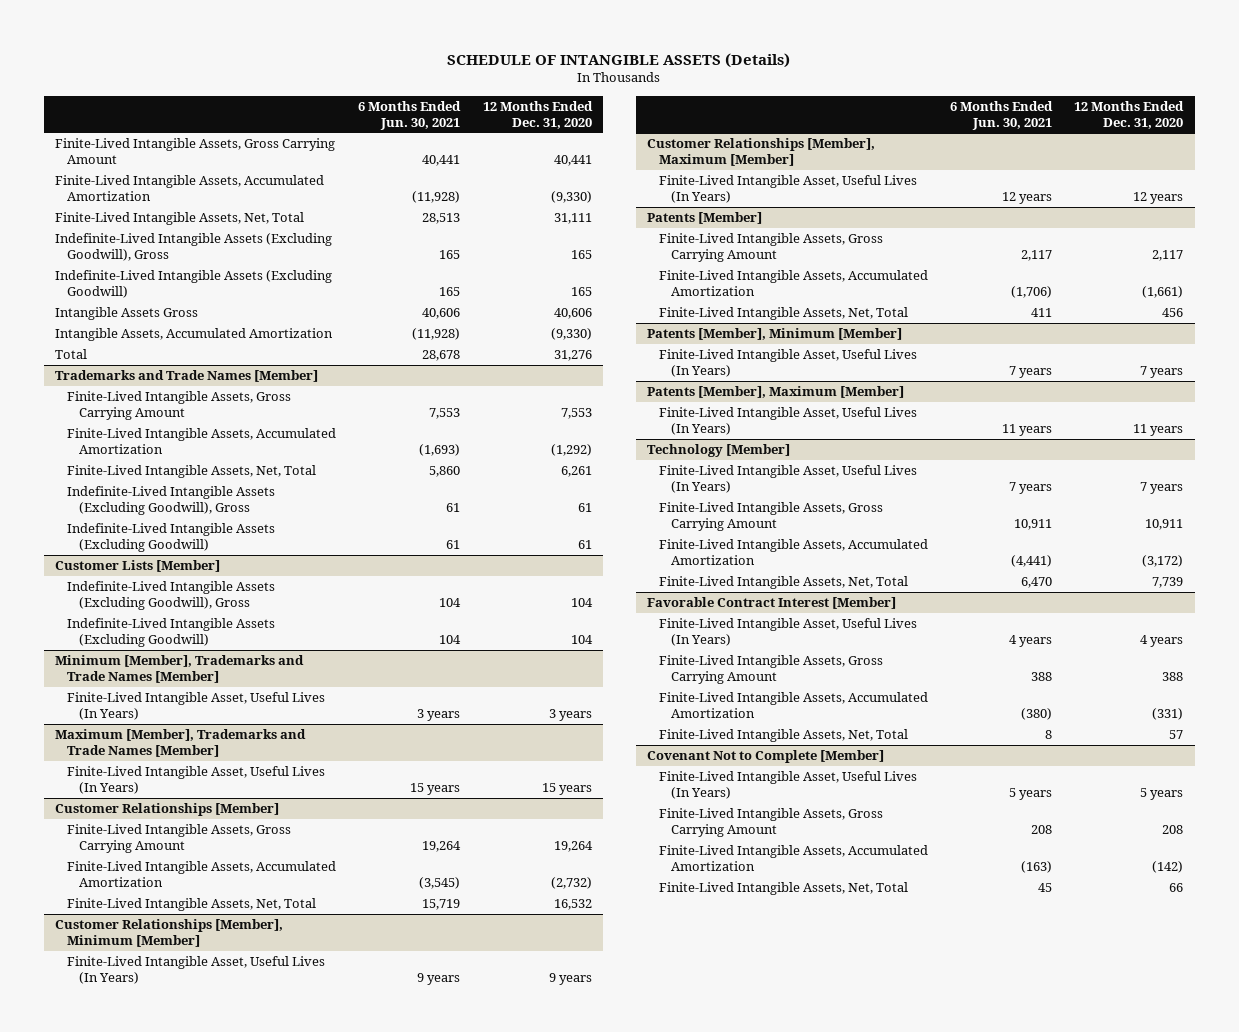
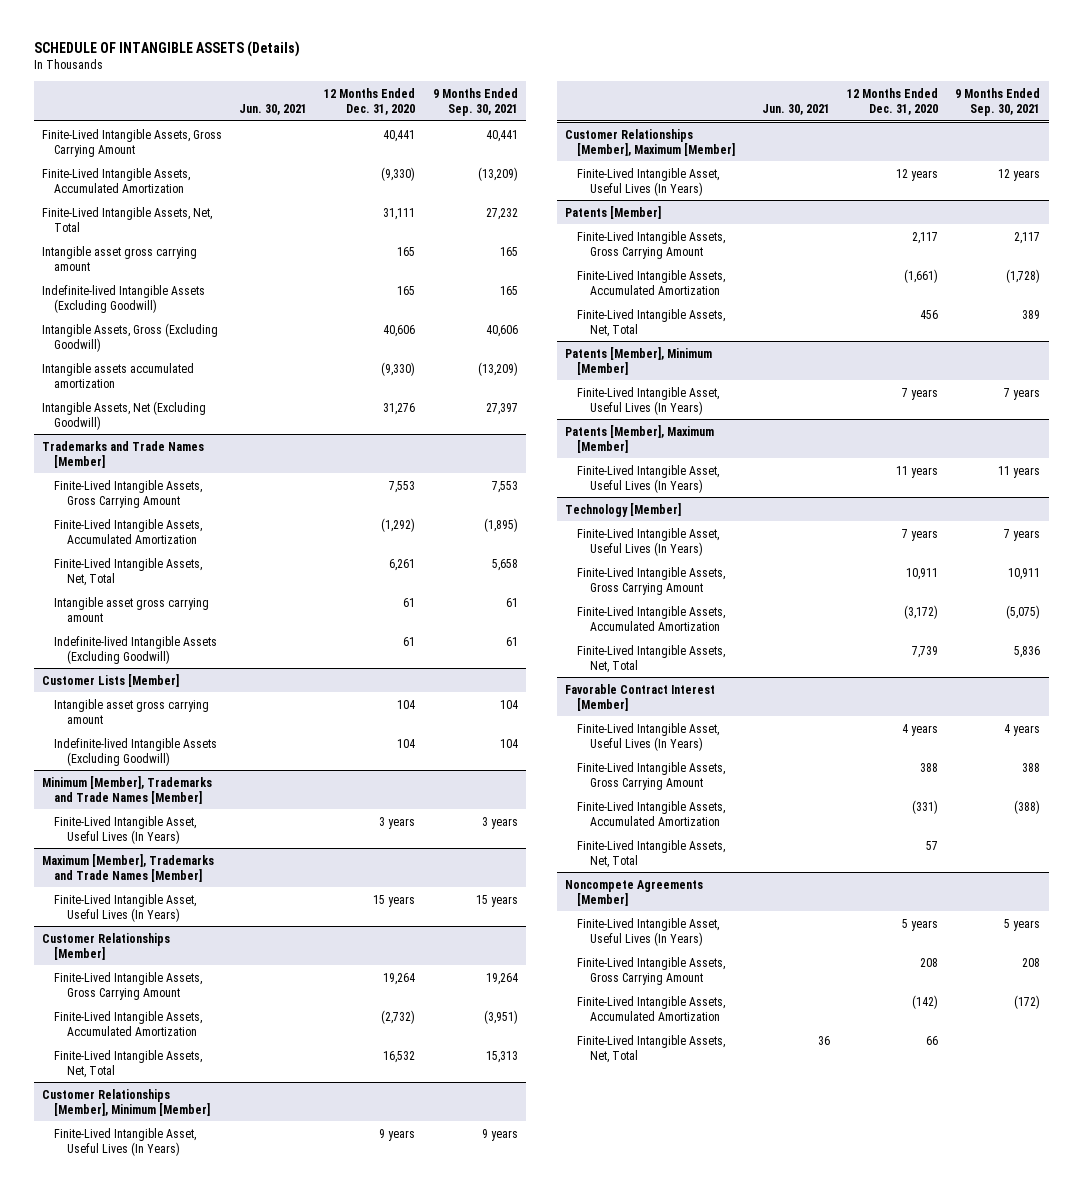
[358,100,462,130] 6 Months Ended Jun. 30, 2021 -> none
none -> [239,104,308,116] Jun. 30, 2021
none -> [432,87,518,117] 9 Months Ended Sep. 30, 2021
[55,233,333,261] Indefinite-Lived Intangible Assets (Excluding Goodwill), Gross -> [42,245,198,271] Intangible asset gross carrying amount
[55,270,333,298] Indefinite-Lived Intangible Assets (Excluding Goodwill) -> [42,284,206,313] Indefinite-lived Intangible Assets (Excluding Goodwill)
[55,307,199,321] Intangible Assets Gross -> [42,322,219,352] Intangible Assets, Gross (Excluding Goodwill)
[55,328,334,342] Intangible Assets, Accumulated Amortization -> [42,362,195,388] Intangible assets accumulated amortization
[55,349,88,360] Total -> [42,400,207,430] Intangible Assets, Net (Excluding Goodwill)
[67,486,276,515] Indefinite-Lived Intangible Assets (Excluding Goodwill), Gross -> [54,596,210,622] Intangible asset gross carrying amount
[67,523,276,552] Indefinite-Lived Intangible Assets (Excluding Goodwill) -> [54,635,218,664] Indefinite-lived Intangible Assets (Excluding Goodwill)
[67,581,276,610] Indefinite-Lived Intangible Assets (Excluding Goodwill), Gross -> [54,698,210,724] Intangible asset gross carrying amount
[67,618,276,647] Indefinite-Lived Intangible Assets (Excluding Goodwill) -> [54,737,218,766] Indefinite-lived Intangible Assets (Excluding Goodwill)
[646,750,884,764] Covenant Not to Complete [Member] -> [565,879,704,906] Noncompete Agreements [Member]

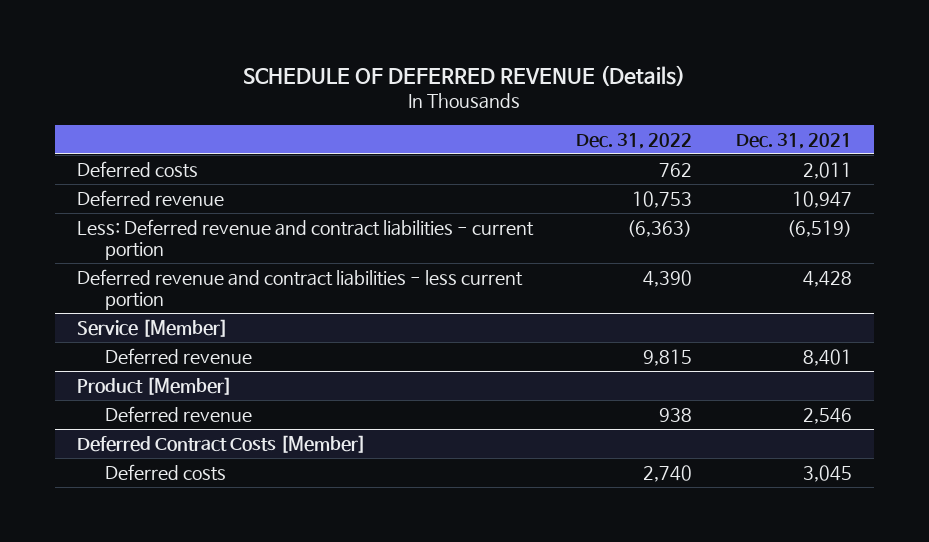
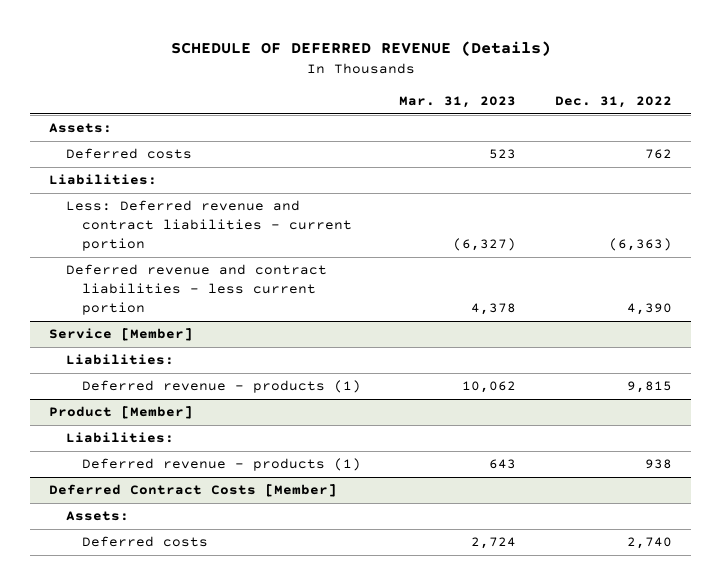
[735,132,852,149] Dec. 31, 2021 -> none
none -> [399,95,517,108] Mar. 31, 2023
none -> [49,123,113,134] Assets:
[76,190,224,207] Deferred revenue -> none
none -> [49,174,158,186] Liabilities:
none -> [65,354,174,366] Liabilities:
[104,348,252,365] Deferred revenue -> [82,380,362,394] Deferred revenue - products (1)
none -> [65,432,174,444] Liabilities:
[104,406,252,423] Deferred revenue -> [82,458,362,472] Deferred revenue - products (1)
none -> [65,511,129,522] Assets:

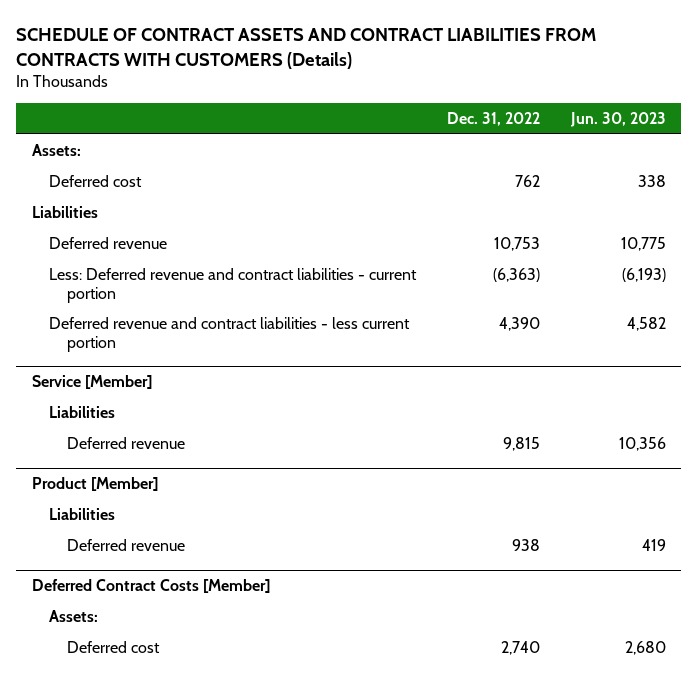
[170,40,551,56] SCHEDULE OF DEFERRED REVENUE (Details) -> [16,27,597,69] SCHEDULE OF CONTRACT ASSETS AND CONTRACT LIABILITIES FROM CONTRACTS WITH CUSTOMERS (Details)
[399,95,517,108] Mar. 31, 2023 -> none
none -> [569,111,666,127] Jun. 30, 2023
[65,148,192,160] Deferred costs -> [49,174,143,187] Deferred cost
[49,174,158,186] Liabilities: -> [31,205,98,218] Liabilities
none -> [49,236,168,249] Deferred revenue
[65,354,174,366] Liabilities: -> [49,405,116,418] Liabilities
[82,380,362,394] Deferred revenue - products (1) -> [67,436,186,449] Deferred revenue
[65,432,174,444] Liabilities: -> [49,507,116,520] Liabilities
[82,458,362,472] Deferred revenue - products (1) -> [67,538,186,551] Deferred revenue
[82,536,209,548] Deferred costs -> [67,640,161,653] Deferred cost

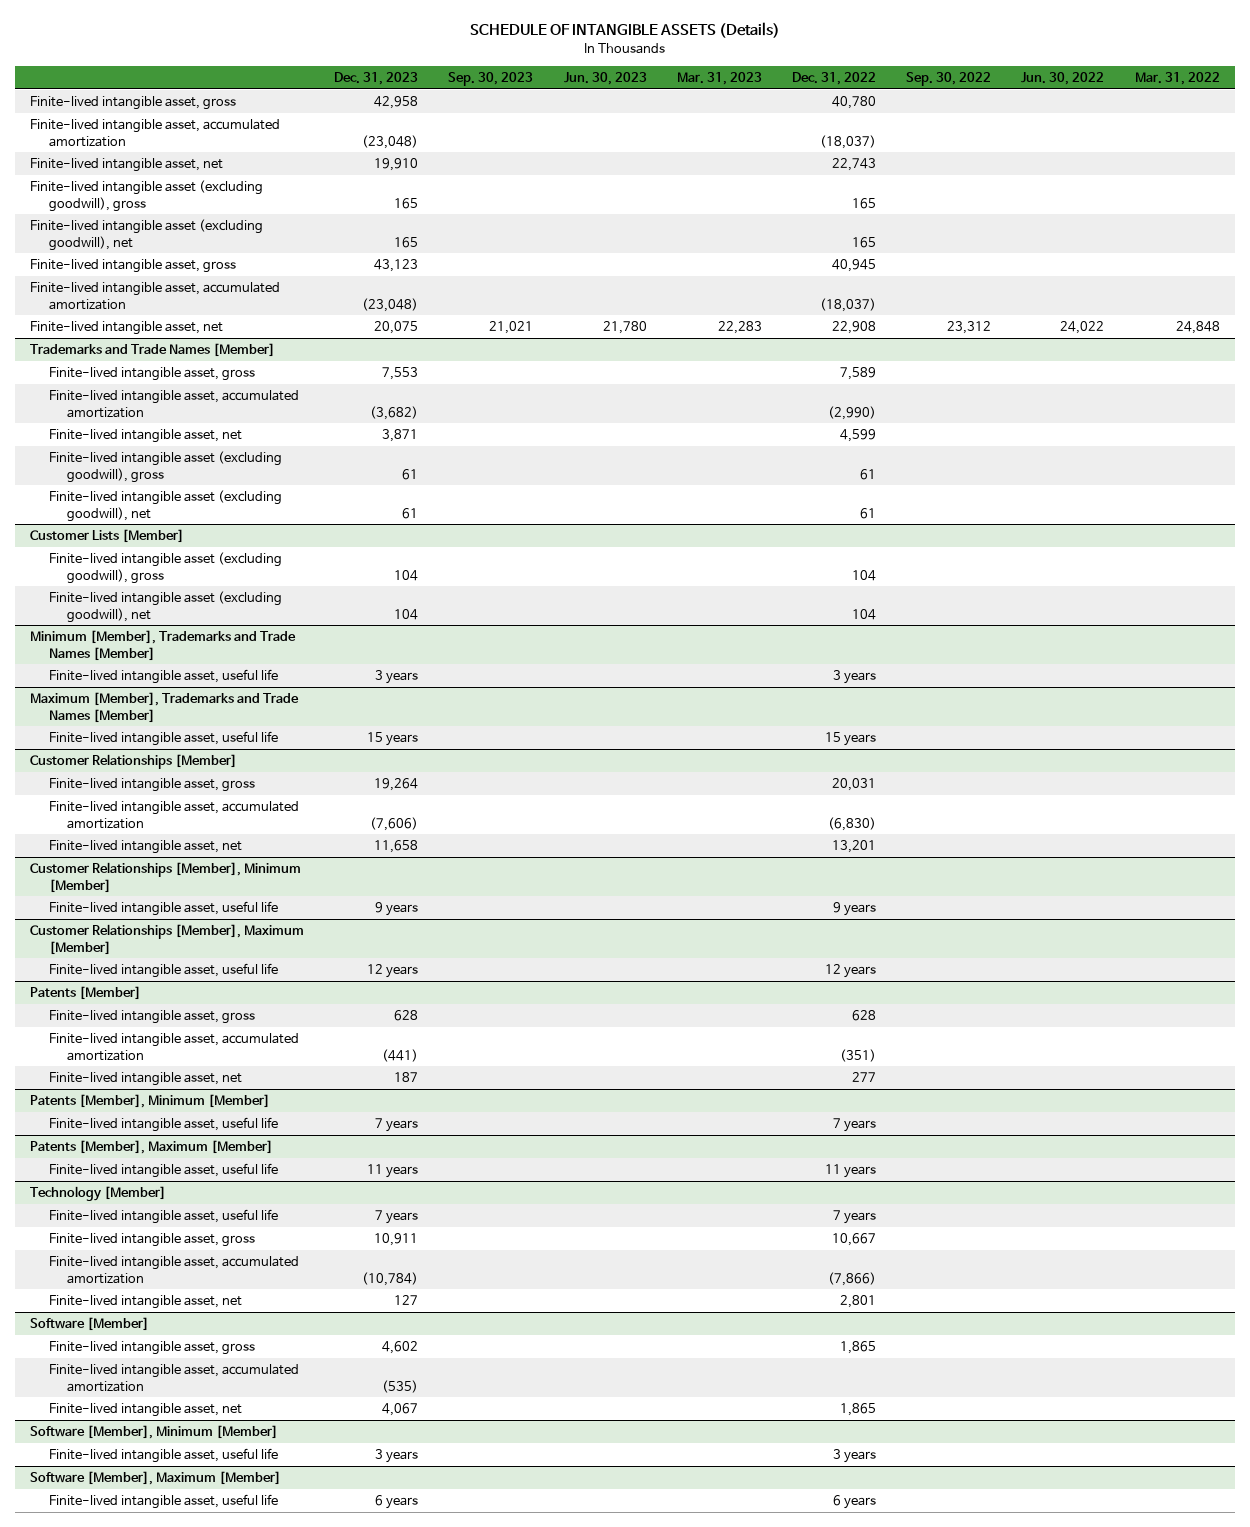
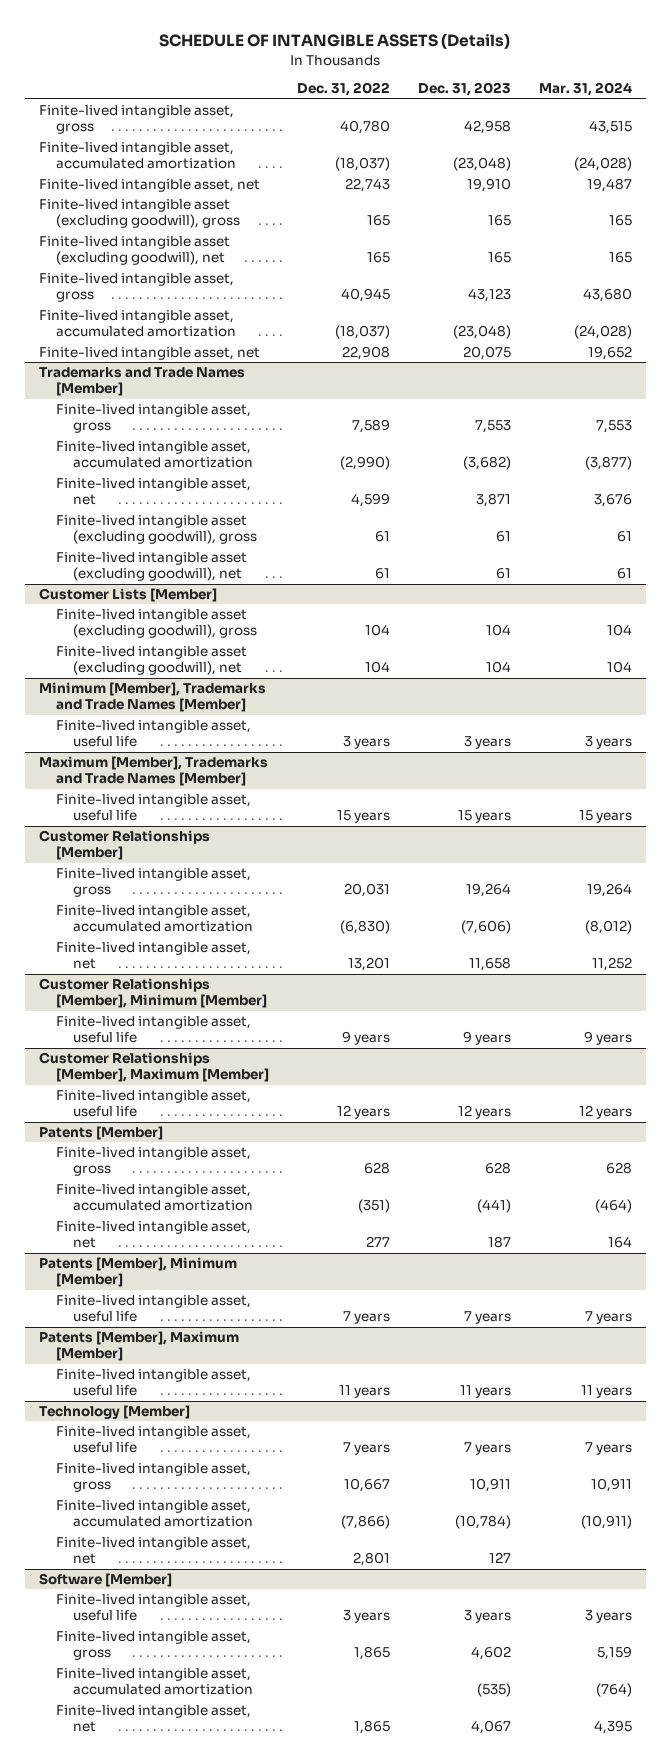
[448,71,534,86] Sep. 30, 2023 -> none
[563,71,647,85] Jun. 30, 2023 -> none
[676,71,762,85] Mar. 31, 2023 -> none
[906,71,992,86] Sep. 30, 2022 -> none
[1021,71,1105,85] Jun. 30, 2022 -> none
[1134,71,1220,85] Mar. 31, 2022 -> none
none -> [538,82,632,97] Mar. 31, 2024
none -> [55,1594,251,1622] Finite-lived intangible asset, useful life
[30,1425,279,1440] Software [Member], Minimum [Member] -> none
[48,1448,278,1464] Finite-lived intangible asset, useful life -> none
[30,1471,282,1486] Software [Member], Maximum [Member] -> none
[48,1494,278,1510] Finite-lived intangible asset, useful life -> none

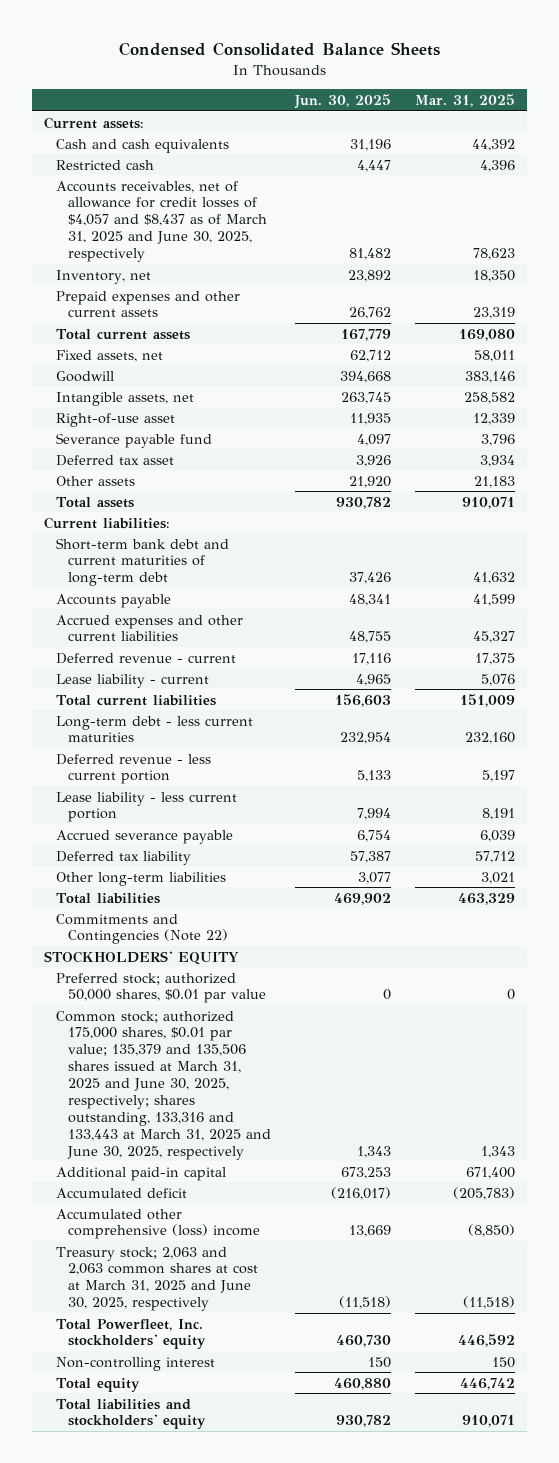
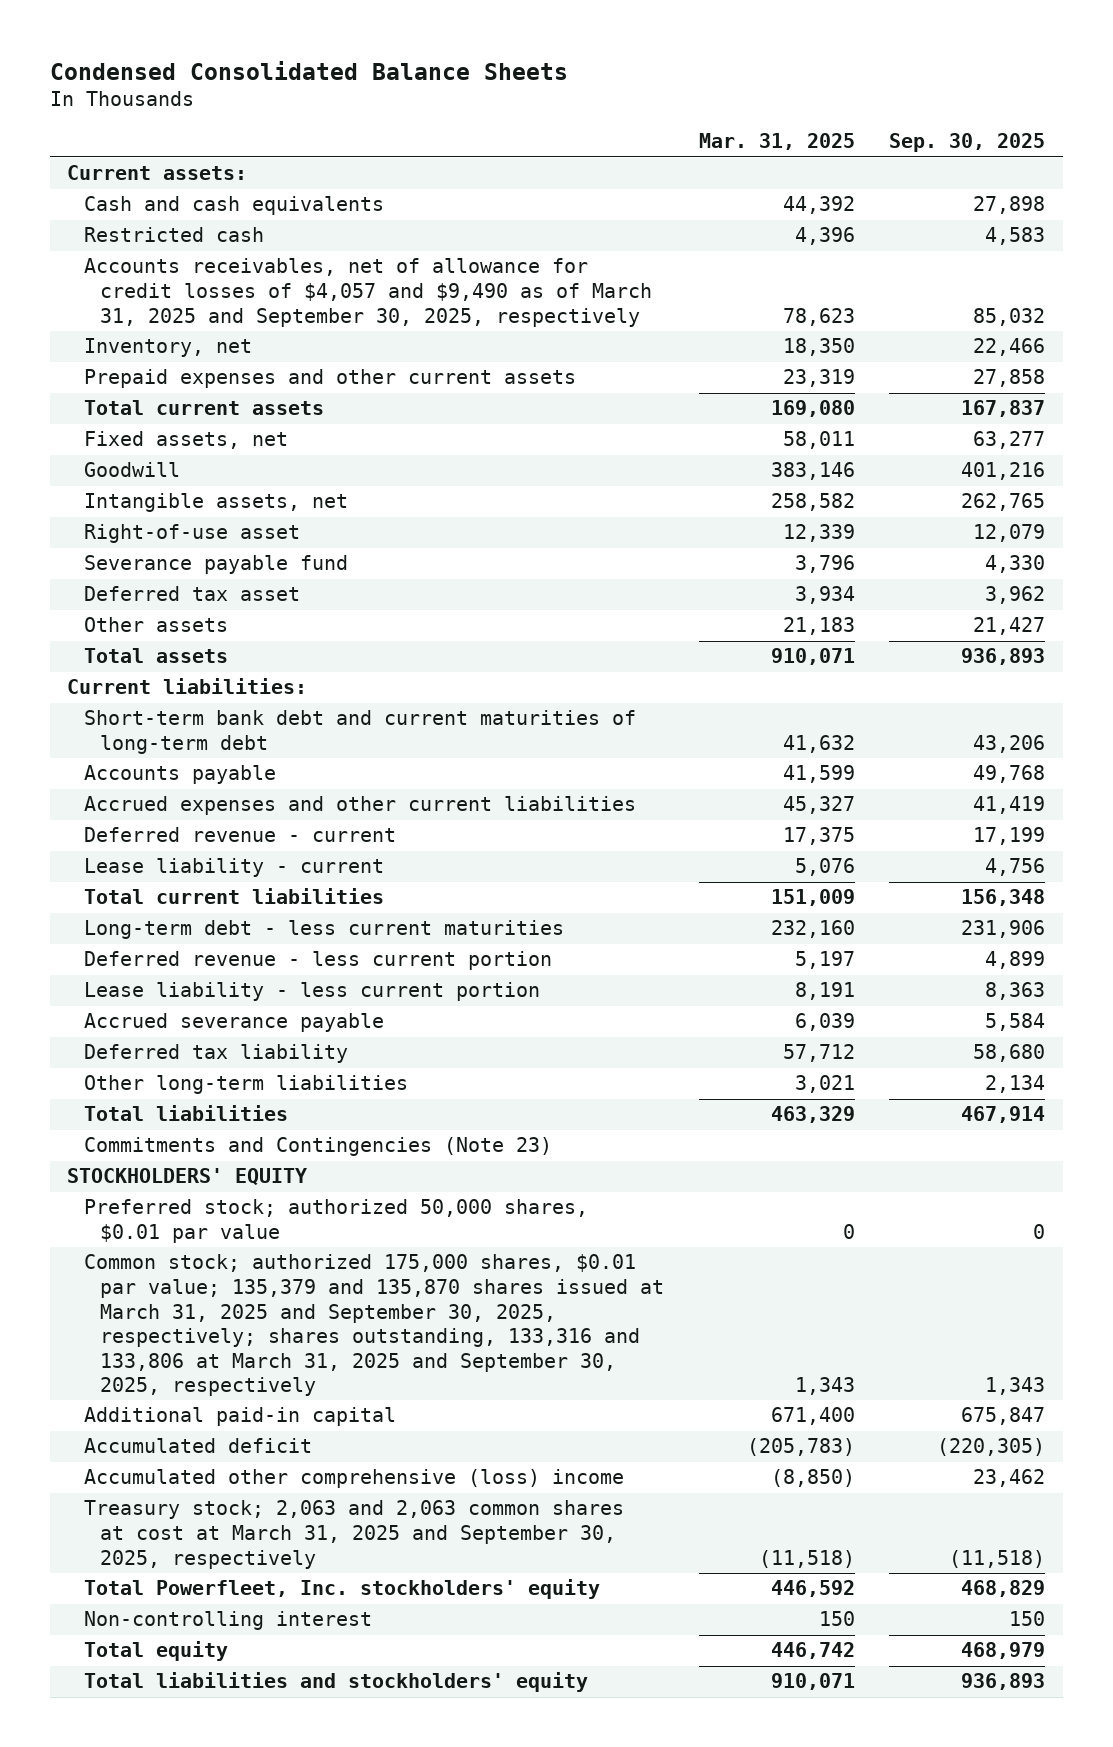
[294,93,392,109] Jun. 30, 2025 -> none
none -> [889,133,1046,153] Sep. 30, 2025
[56,180,268,263] Accounts receivables, net of allowance for credit losses of $4,057 and $8,437 as of March 31, 2025 and June 30, 2025, respectively -> [83,258,653,327] Accounts receivables, net of allowance for credit losses of $4,057 and $9,490 as of March 31, 2025 and September 30, 2025, respectively
[56,913,229,945] Commitments and Contingencies (Note 22) -> [83,1137,552,1157] Commitments and Contingencies (Note 23)
[56,1010,272,1160] Common stock; authorized 175,000 shares, $0.01 par value; 135,379 and 135,506 shares issued at March 31, 2025 and June 30, 2025, respectively; shares outstanding, 133,316 and 133,443 at March 31, 2025 and June 30, 2025, respectively -> [83,1254,665,1397] Common stock; authorized 175,000 shares, $0.01 par value; 135,379 and 135,870 shares issued at March 31, 2025 and September 30, 2025, respectively; shares outstanding, 133,316 and 133,806 at March 31, 2025 and September 30, 2025, respectively
[56,1246,259,1312] Treasury stock; 2,063 and 2,063 common shares at cost at March 31, 2025 and June 30, 2025, respectively -> [83,1500,624,1569] Treasury stock; 2,063 and 2,063 common shares at cost at March 31, 2025 and September 30, 2025, respectively

